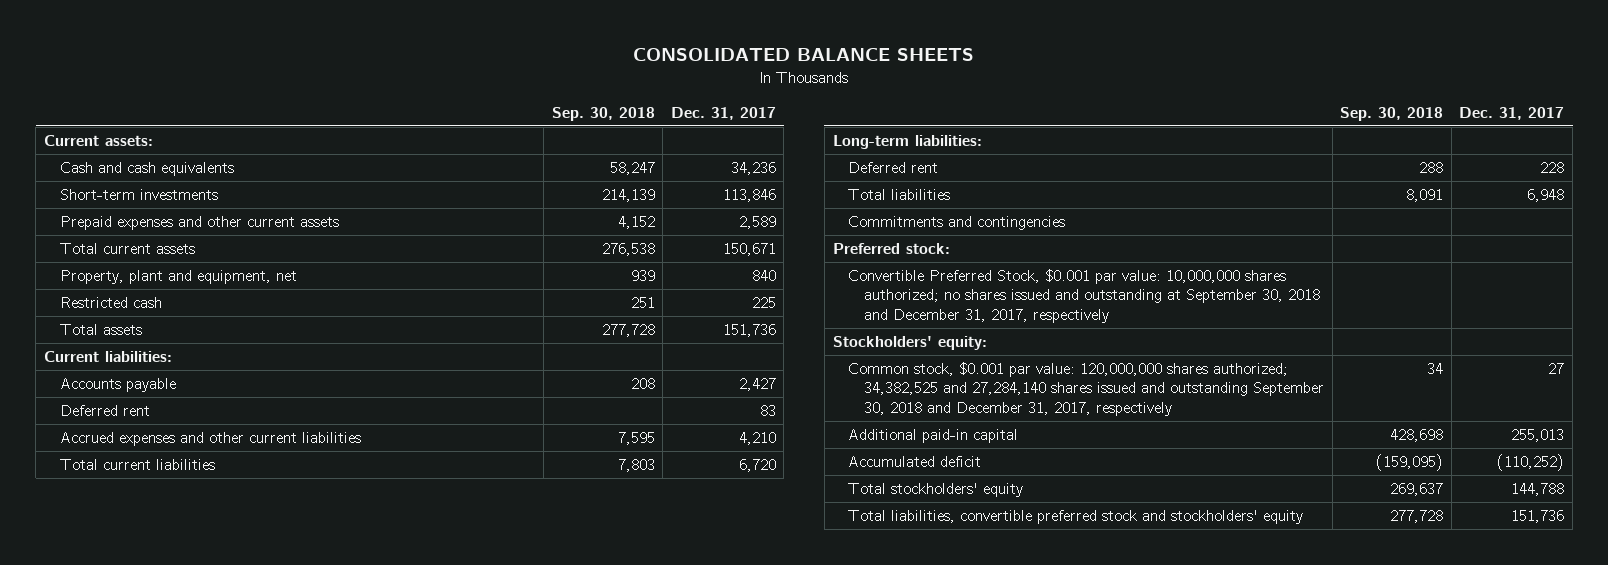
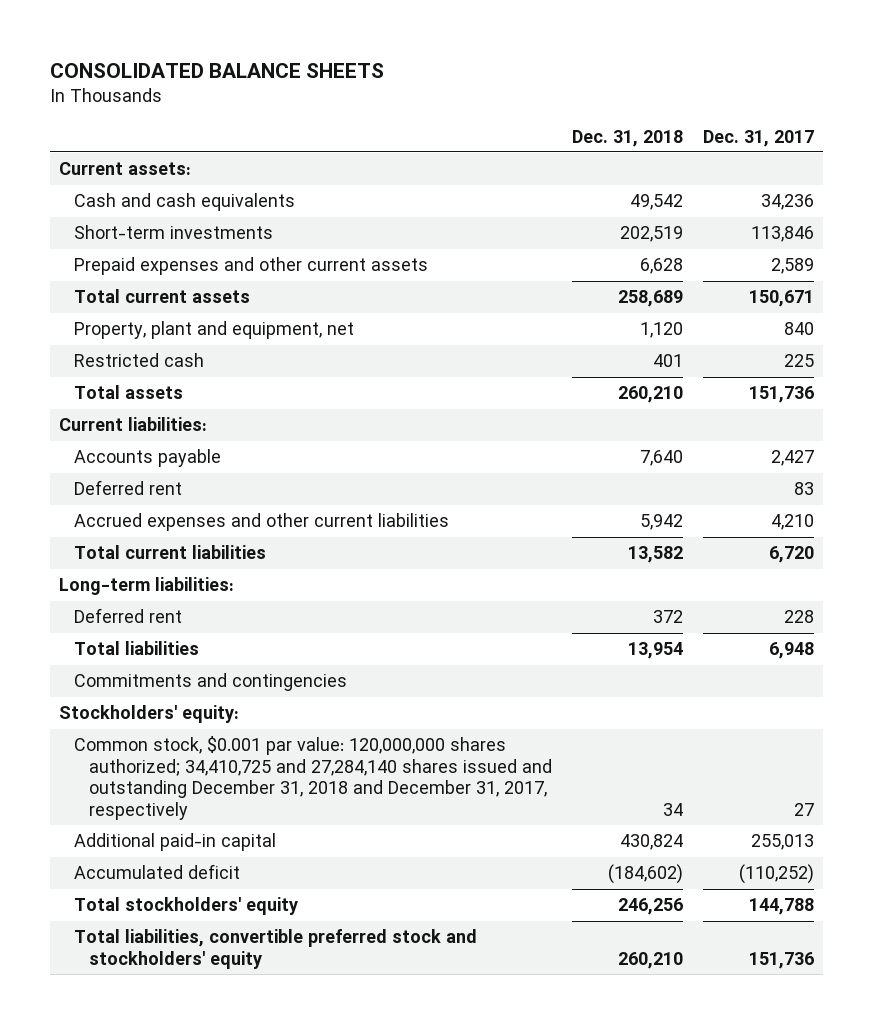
[551,106,655,121] Sep. 30, 2018 -> none
none -> [571,129,683,147] Dec. 31, 2018
[832,243,950,255] Preferred stock: -> none
[848,269,1320,323] Convertible Preferred Stock, $0.001 par value: 10,000,000 shares authorized; no shares issued and outstanding at September 30, 2018 and December 31, 2017, respectively -> none
[848,362,1324,416] Common stock, $0.001 par value: 120,000,000 shares authorized; 34,382,525 and 27,284,140 shares issued and outstanding September 30, 2018 and December 31, 2017, respectively -> [74,736,553,820] Common stock, $0.001 par value: 120,000,000 shares authorized; 34,410,725 and 27,284,140 shares issued and outstanding December 31, 2018 and December 31, 2017, respectively

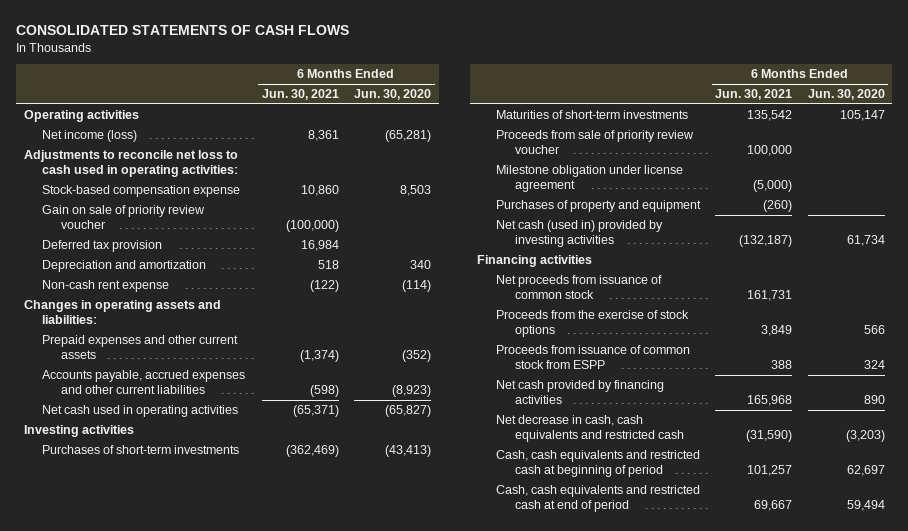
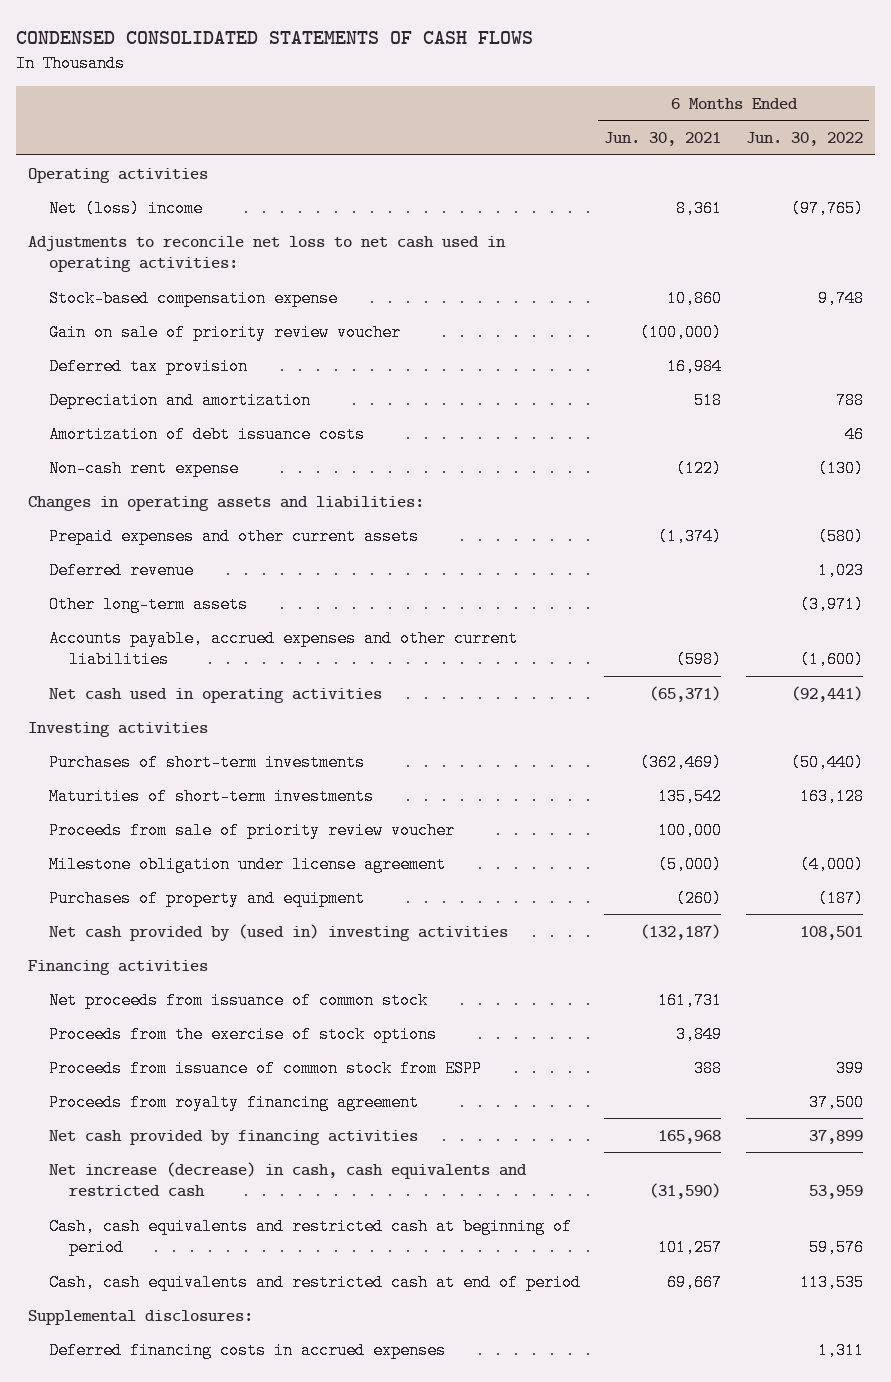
[16,25,350,36] CONSOLIDATED STATEMENTS OF CASH FLOWS -> [16,31,534,45] CONDENSED CONSOLIDATED STATEMENTS OF CASH FLOWS
[354,89,432,101] Jun. 30, 2020 -> none
none -> [745,132,863,147] Jun. 30, 2022
[42,130,138,143] Net income (loss) -> [48,199,203,217] Net (loss) income
[23,150,239,177] Adjustments to reconcile net loss to cash used in operating activities: -> [28,235,507,273] Adjustments to reconcile net loss to net cash used in operating activities:
none -> [48,425,365,443] Amortization of debt issuance costs
none -> [48,561,194,579] Deferred revenue
none -> [48,595,248,613] Other long-term assets
[496,220,664,247] Net cash (used in) provided by investing activities -> [48,923,508,941] Net cash provided by (used in) investing activities
none -> [48,1093,419,1111] Proceeds from royalty financing agreement
[496,415,684,442] Net decrease in cash, cash equivalents and restricted cash -> [48,1161,527,1198] Net increase (decrease) in cash, cash equivalents and restricted cash
none -> [28,1309,254,1325] Supplemental disclosures:
none -> [48,1341,446,1359] Deferred financing costs in accrued expenses

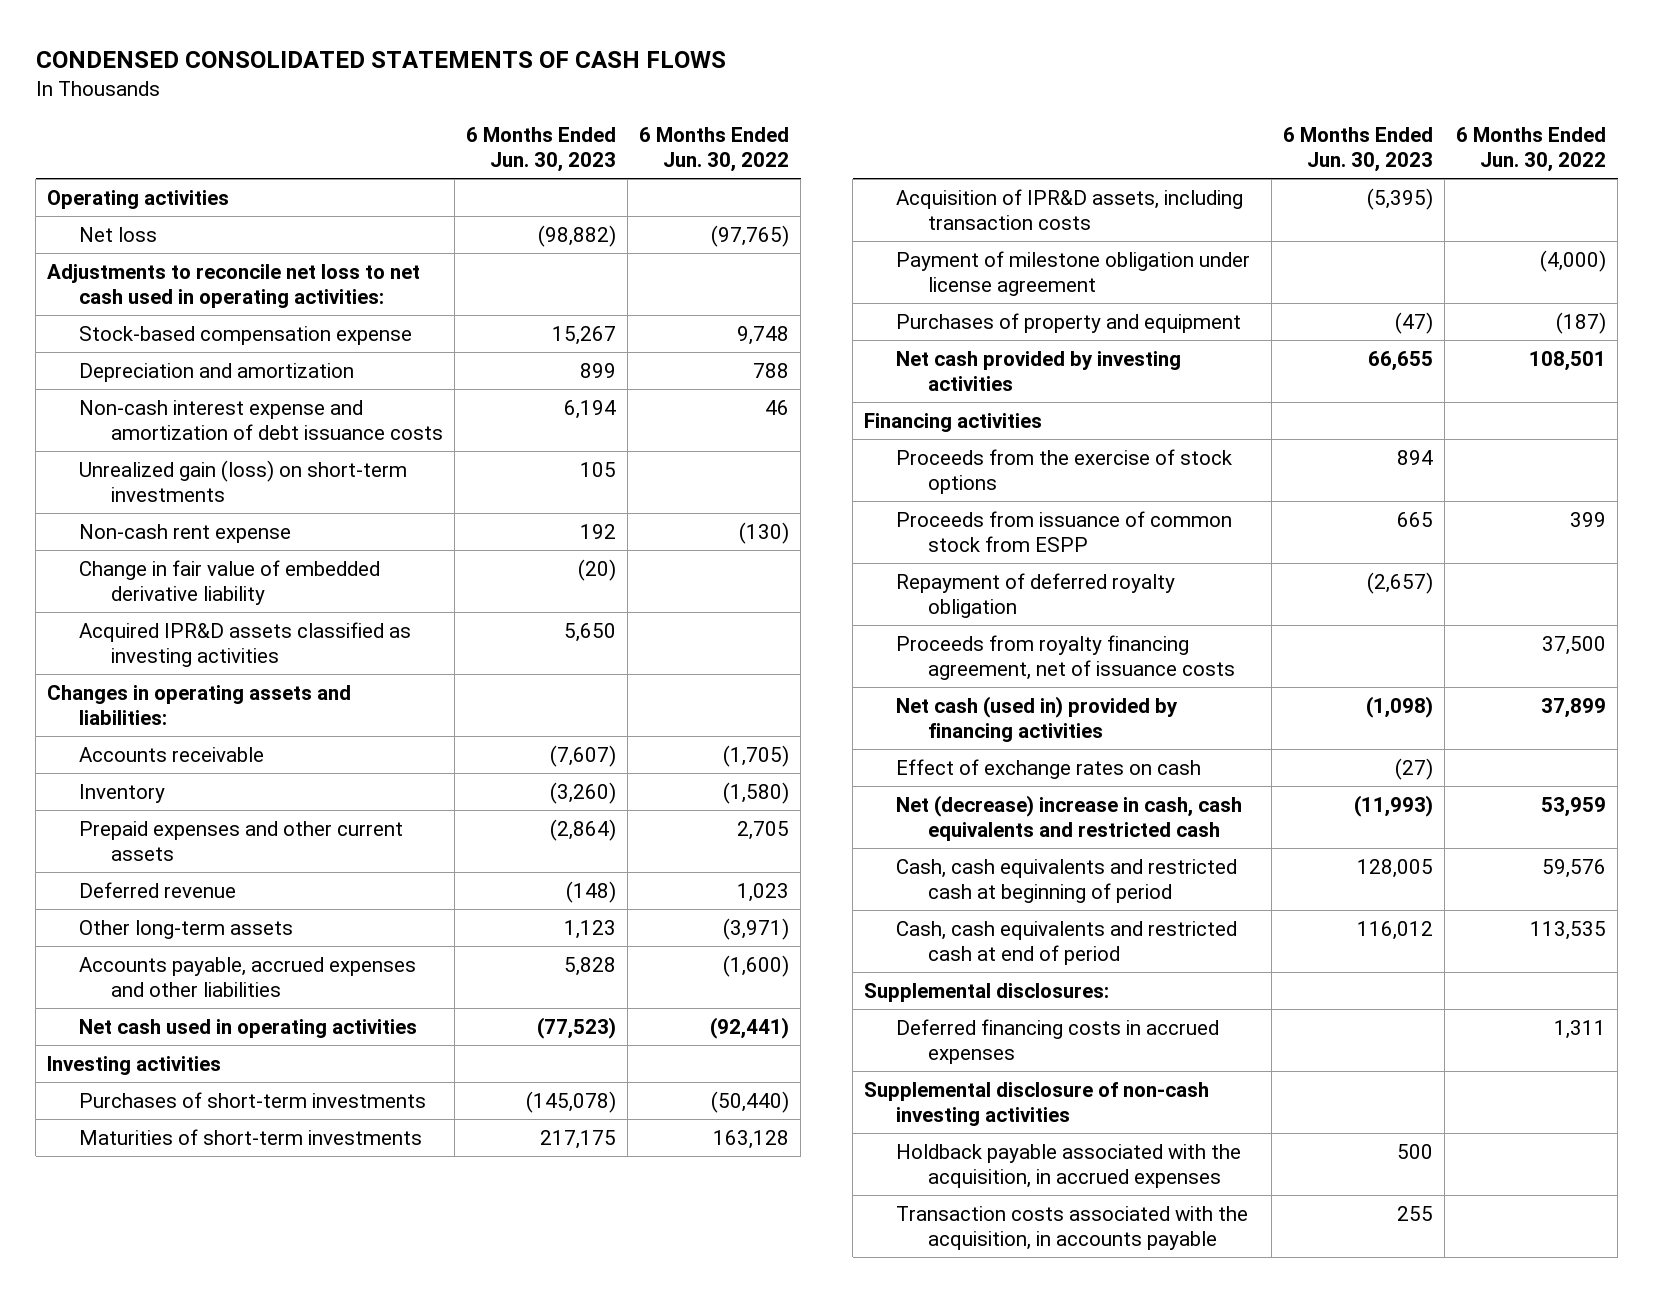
[604,132,722,147] Jun. 30, 2021 -> none
none -> [466,127,617,172] 6 Months Ended Jun. 30, 2023
[48,199,203,217] Net (loss) income -> [79,226,158,242] Net loss
[48,323,401,341] Gain on sale of priority review voucher -> none
[48,357,248,375] Deferred tax provision -> none
[48,425,365,443] Amortization of debt issuance costs -> [79,399,443,440] Non-cash interest expense and amortization of debt issuance costs
none -> [79,459,408,502] Unrealized gain (loss) on short-term investments
none -> [79,559,381,605] Change in fair value of embedded derivative liability
none -> [79,621,412,667] Acquired IPR&D assets classified as investing activities
none -> [79,746,265,762] Accounts receivable
none -> [79,783,166,803] Inventory
[817,527,864,545] (580) -> [737,820,790,840] 2,705
[48,629,518,669] Accounts payable, accrued expenses and other current liabilities -> [79,956,417,997] Accounts payable, accrued expenses and other liabilities
[48,821,455,839] Proceeds from sale of priority review voucher -> none
none -> [896,188,1244,230] Acquisition of IPR&D assets, including transaction costs
[48,855,446,873] Milestone obligation under license agreement -> [896,250,1251,296] Payment of milestone obligation under license agreement
[48,923,508,941] Net cash provided by (used in) investing activities -> [896,350,1182,391] Net cash provided by investing activities
[48,991,428,1009] Net proceeds from issuance of common stock -> none
none -> [896,572,1176,618] Repayment of deferred royalty obligation
[48,1093,419,1111] Proceeds from royalty financing agreement -> [896,634,1235,680] Proceeds from royalty financing agreement, net of issuance costs
[48,1129,418,1145] Net cash provided by financing activities -> [896,695,1179,742] Net cash (used in) provided by financing activities
none -> [896,758,1202,779] Effect of exchange rates on cash
[48,1161,527,1198] Net increase (decrease) in cash, cash equivalents and restricted cash -> [896,794,1243,841] Net (decrease) increase in cash, cash equivalents and restricted cash
none -> [864,1081,1210,1126] Supplemental disclosure of non-cash investing activities
none -> [896,1143,1242,1188] Holdback payable associated with the acquisition, in accrued expenses
none -> [896,1205,1249,1250] Transaction costs associated with the acquisition, in accounts payable

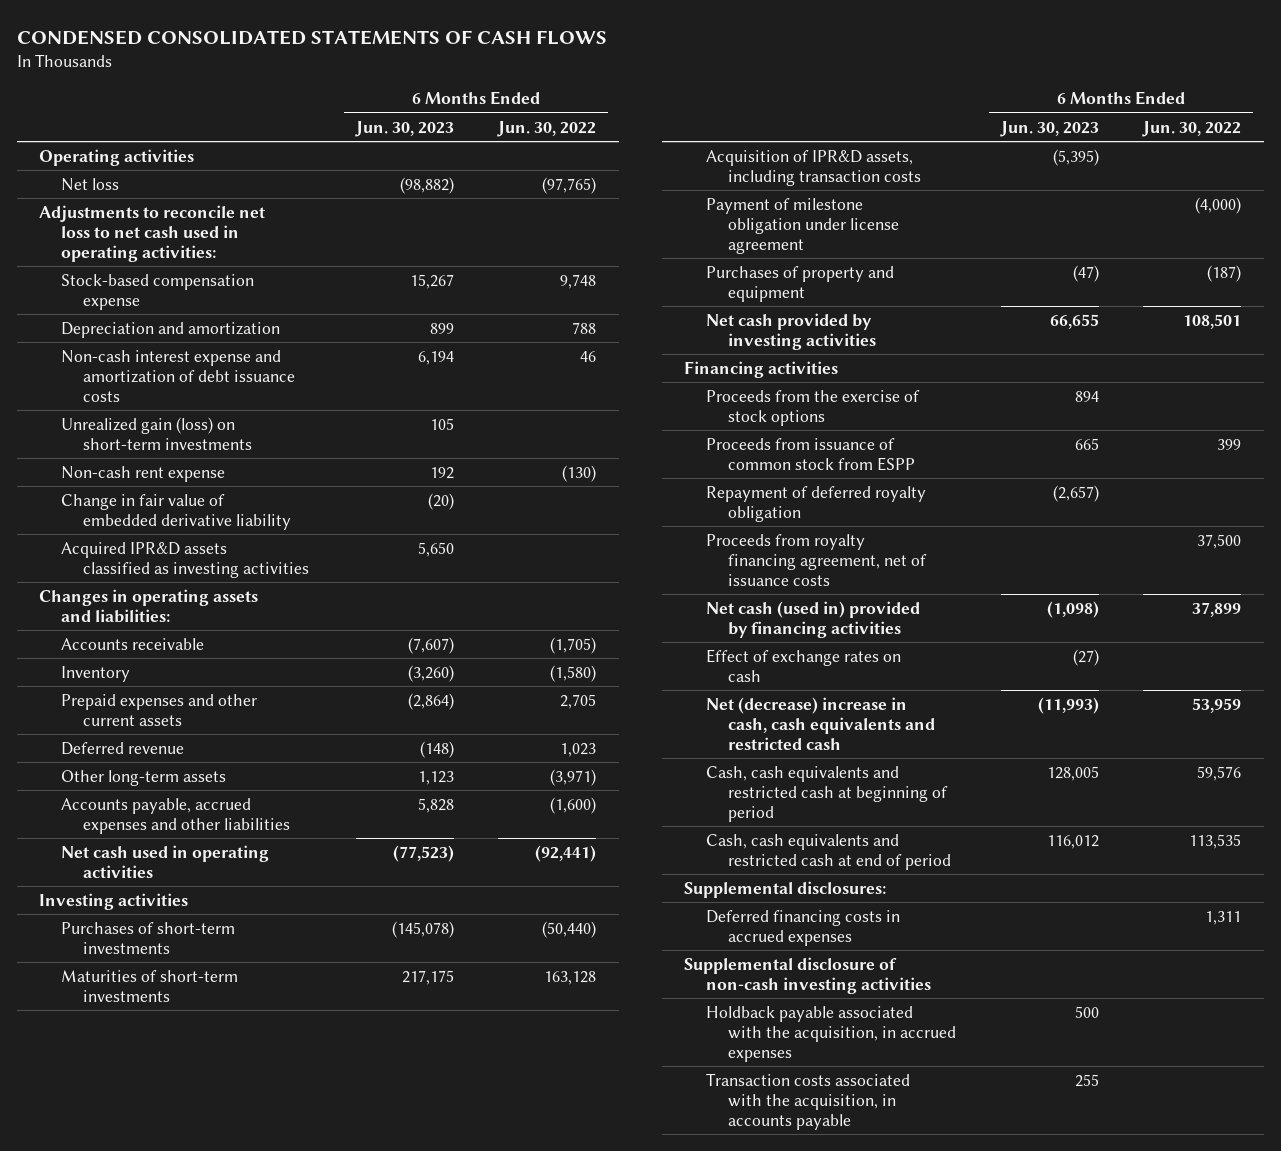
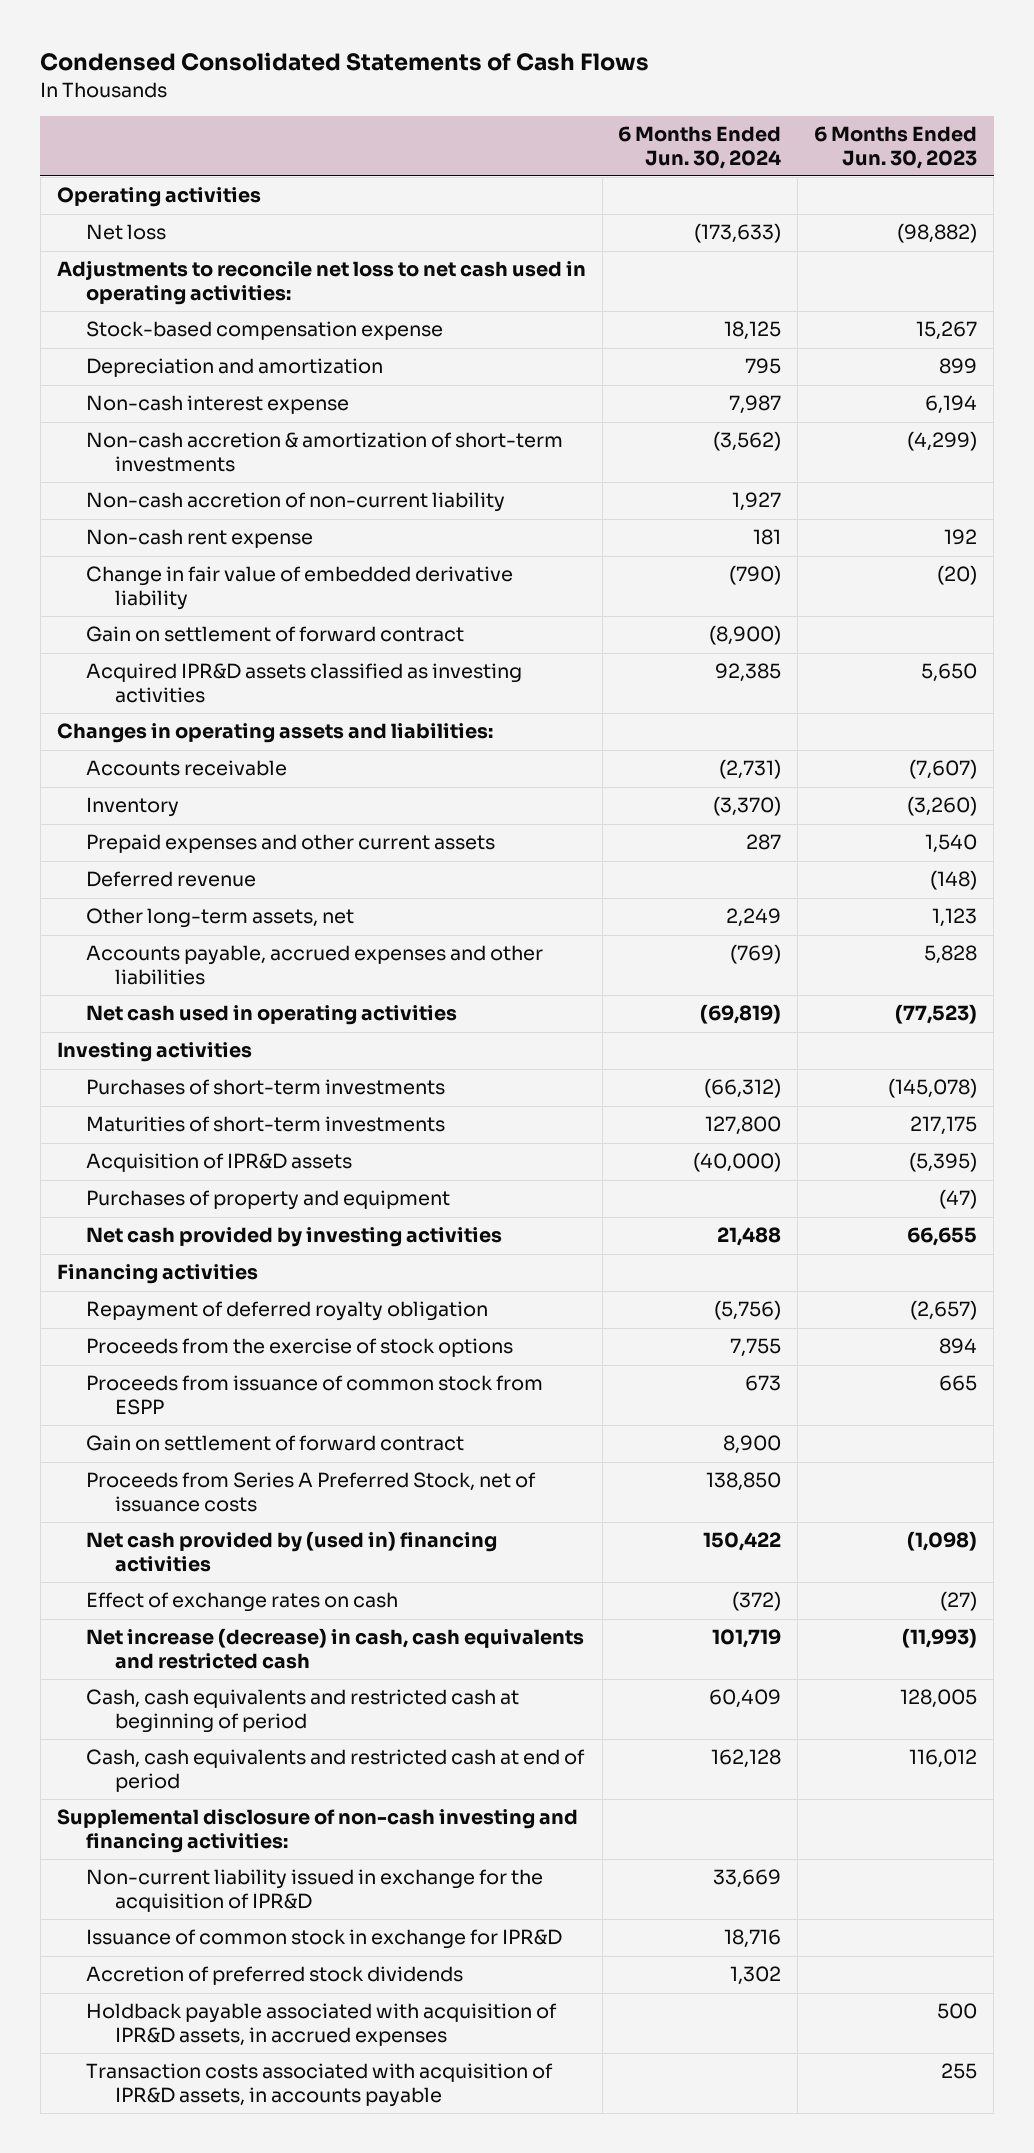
[16,29,607,45] CONDENSED CONSOLIDATED STATEMENTS OF CASH FLOWS -> [40,52,650,72] Condensed Consolidated Statements of Cash Flows
[497,120,597,137] Jun. 30, 2022 -> none
none -> [618,126,782,169] 6 Months Ended Jun. 30, 2024
[60,416,252,450] Unrealized gain (loss) on short-term investments -> none
[60,349,295,402] Non-cash interest expense and amortization of debt issuance costs -> [85,395,349,415] Non-cash interest expense
none -> [85,432,563,472] Non-cash accretion & amortization of short-term investments
none -> [85,492,505,513] Non-cash accretion of non-current liability
none -> [85,626,464,643] Gain on settlement of forward contract
[407,692,454,710] (2,864) -> [925,834,978,854] 1,540
[60,769,226,786] Other long-term assets -> [85,908,354,929] Other long-term assets, net
[706,197,899,254] Payment of milestone obligation under license agreement -> none
[706,149,921,186] Acquisition of IPR&D assets, including transaction costs -> [85,1153,352,1173] Acquisition of IPR&D assets
[706,485,927,522] Repayment of deferred royalty obligation -> [85,1301,488,1322] Repayment of deferred royalty obligation
[706,533,927,586] Proceeds from royalty financing agreement, net of issuance costs -> none
none -> [85,1435,464,1452] Gain on settlement of forward contract
none -> [85,1472,536,1512] Proceeds from Series A Preferred Stock, net of issuance costs
[706,600,921,638] Net cash (used in) provided by financing activities -> [85,1531,497,1572] Net cash provided by (used in) financing activities
[706,696,935,750] Net (decrease) increase in cash, cash equivalents and restricted cash -> [85,1628,584,1669] Net increase (decrease) in cash, cash equivalents and restricted cash
[684,880,887,898] Supplemental disclosures: -> none
[706,909,901,946] Deferred financing costs in accrued expenses -> none
[684,956,932,994] Supplemental disclosure of non-cash investing activities -> [56,1809,578,1853] Supplemental disclosure of non-cash investing and financing activities:
none -> [85,1869,543,1912] Non-current liability issued in exchange for the acquisition of IPR&D
none -> [85,1929,562,1950] Issuance of common stock in exchange for IPR&D
none -> [85,1966,463,1986] Accretion of preferred stock dividends
[706,1005,956,1062] Holdback payable associated with the acquisition, in accrued expenses -> [85,2003,557,2046] Holdback payable associated with acquisition of IPR&D assets, in accrued expenses
[706,1072,911,1130] Transaction costs associated with the acquisition, in accounts payable -> [85,2063,553,2107] Transaction costs associated with acquisition of IPR&D assets, in accounts payable

